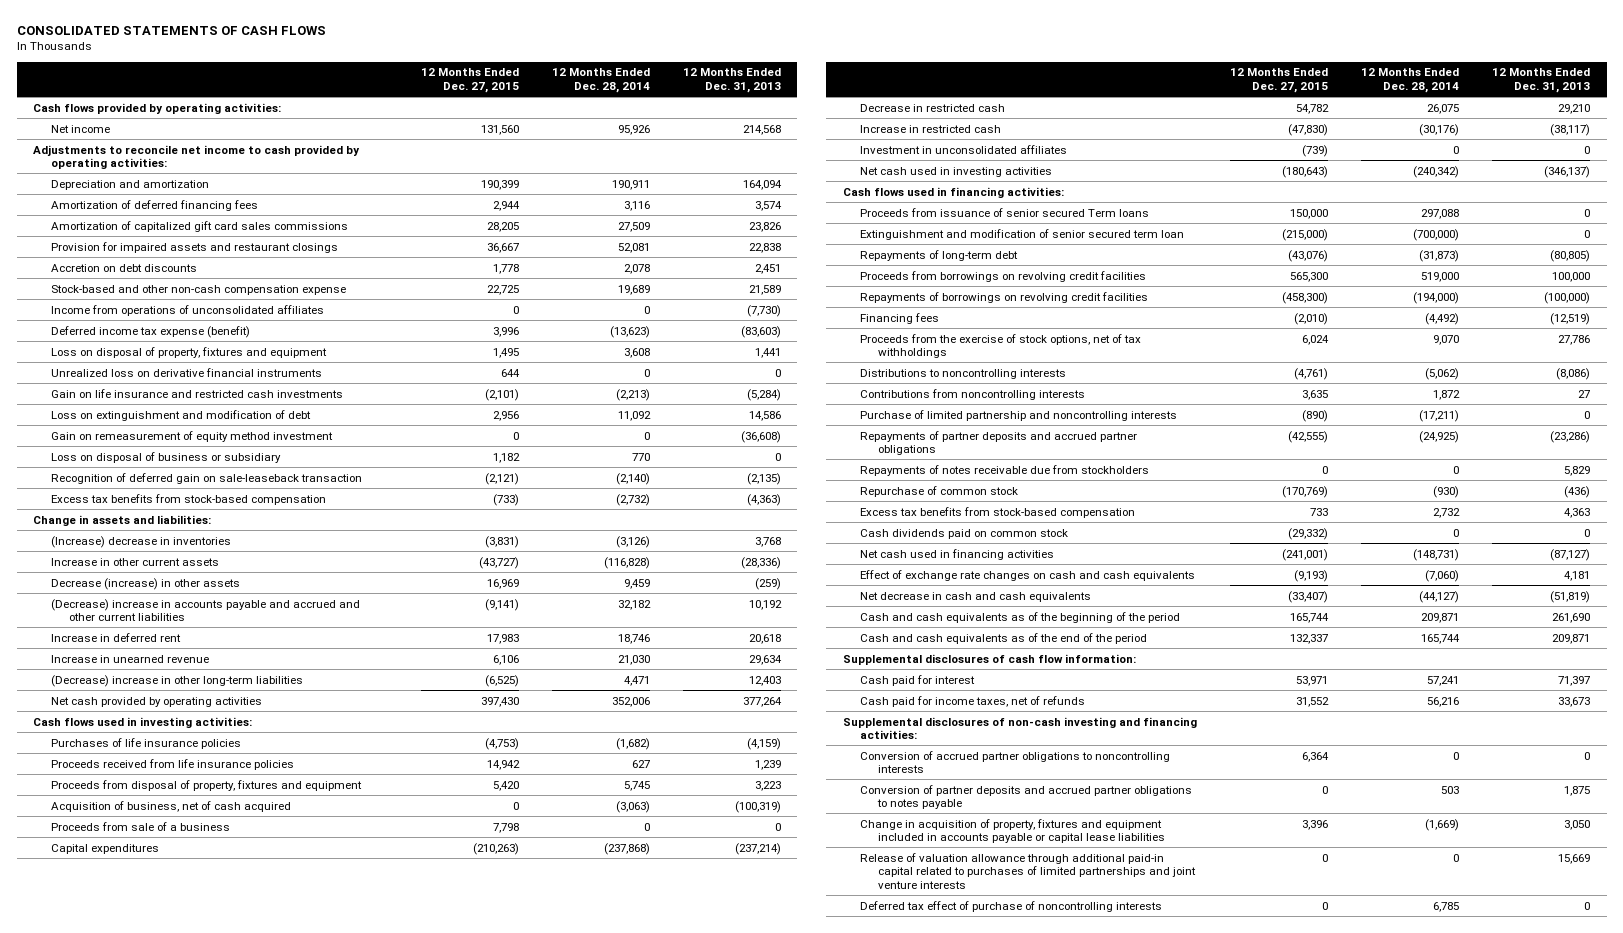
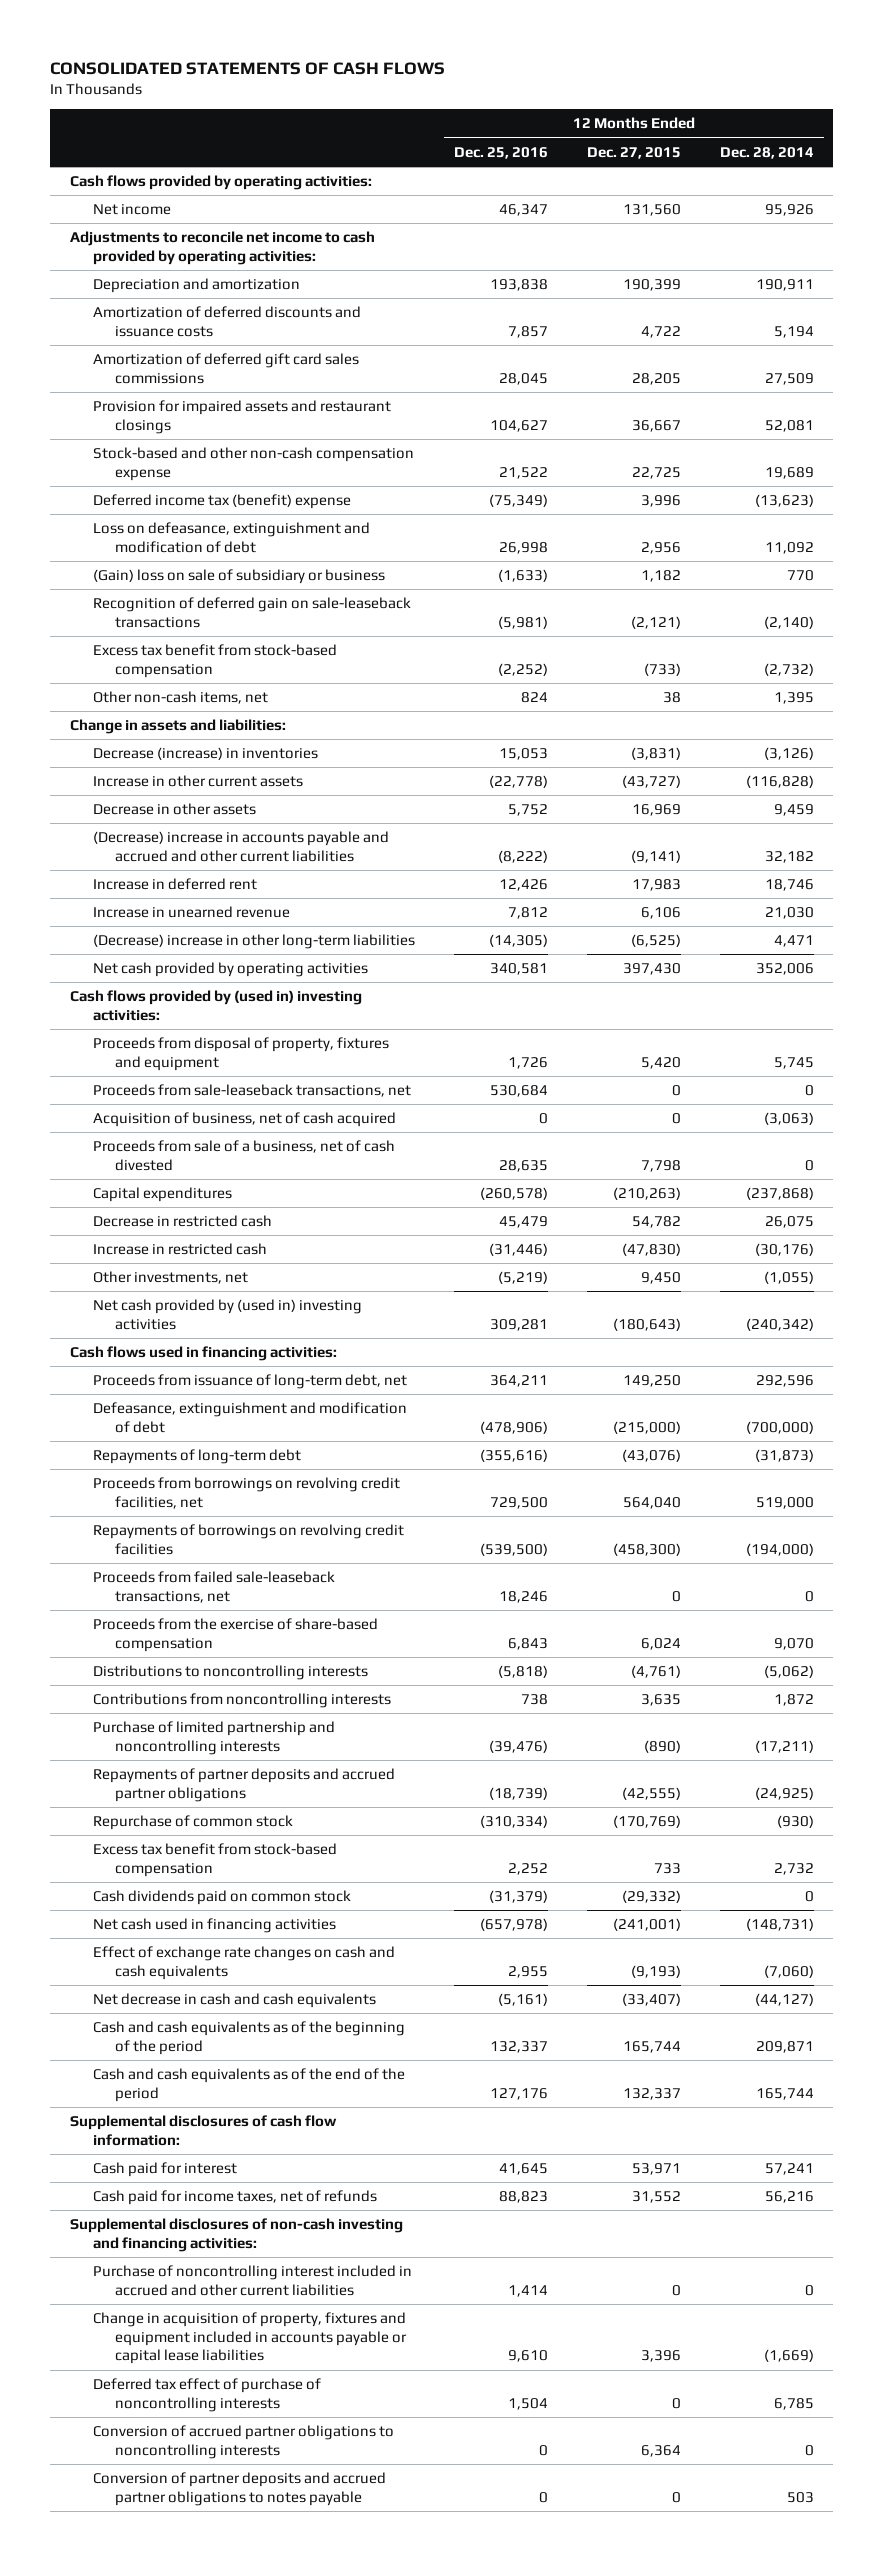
[682,68,781,93] 12 Months Ended Dec. 31, 2013 -> none
none -> [453,146,548,159] Dec. 25, 2016
[51,199,259,211] Amortization of deferred financing fees -> none
none -> [92,306,361,337] Amortization of deferred discounts and issuance costs
[51,220,349,232] Amortization of capitalized gift card sales commissions -> [92,353,359,384] Amortization of deferred gift card sales commissions
[51,263,198,272] Accretion on debt discounts -> none
[51,304,325,316] Income from operations of unconsolidated affiliates -> none
[51,346,328,358] Loss on disposal of property, fixtures and equipment -> none
[51,367,323,377] Unrealized loss on derivative financial instruments -> none
[51,388,344,398] Gain on life insurance and restricted cash investments -> none
[51,430,334,442] Gain on remeasurement of equity method investment -> none
[51,325,251,338] Deferred income tax expense (benefit) -> [92,494,351,510] Deferred income tax (benefit) expense
[51,409,312,421] Loss on extinguishment and modification of debt -> [92,522,370,553] Loss on defeasance, extinguishment and modification of debt
[51,451,282,463] Loss on disposal of business or subsidiary -> [92,569,385,585] (Gain) loss on sale of subsidiary or business
[51,472,363,484] Recognition of deferred gain on sale-leaseback transaction -> [92,597,411,628] Recognition of deferred gain on sale-leaseback transactions
[51,493,327,505] Excess tax benefits from stock-based compensation -> [92,644,337,678] Excess tax benefit from stock-based compensation
none -> [92,691,268,705] Other non-cash items, net
[51,535,232,548] (Increase) decrease in inventories -> [92,747,318,761] Decrease (increase) in inventories
[51,577,241,590] Decrease (increase) in other assets -> [92,803,256,816] Decrease in other assets
[51,737,242,749] Purchases of life insurance policies -> none
[51,758,295,770] Proceeds received from life insurance policies -> none
[33,716,253,728] Cash flows used in investing activities: -> [69,990,362,1021] Cash flows provided by (used in) investing activities:
none -> [92,1084,411,1098] Proceeds from sale-leaseback transactions, net
[51,821,231,831] Proceeds from sale of a business -> [92,1140,395,1171] Proceeds from sale of a business, net of cash divested
[860,144,1068,154] Investment in unconsolidated affiliates -> none
none -> [92,1271,248,1285] Other investments, net
[860,166,1053,177] Net cash used in investing activities -> [92,1299,362,1330] Net cash provided by (used in) investing activities
[860,207,1150,217] Proceeds from issuance of senior secured Term loans -> none
none -> [92,1374,407,1390] Proceeds from issuance of long-term debt, net
[860,228,1185,240] Extinguishment and modification of senior secured term loan -> [92,1402,407,1433] Defeasance, extinguishment and modification of debt
[860,270,1147,282] Proceeds from borrowings on revolving credit facilities -> [92,1477,400,1509] Proceeds from borrowings on revolving credit facilities, net
[1289,271,1328,282] 565,300 -> [622,1496,681,1509] 564,040
[860,312,940,324] Financing fees -> none
none -> [92,1571,335,1603] Proceeds from failed sale-leaseback transactions, net
[860,333,1142,359] Proceeds from the exercise of stock options, net of tax withholdings -> [92,1618,378,1652] Proceeds from the exercise of share-based compensation
[860,464,1150,476] Repayments of notes receivable due from stockholders -> none
[860,506,1136,518] Excess tax benefits from stock-based compensation -> [92,1843,337,1877] Excess tax benefit from stock-based compensation
none -> [92,2265,412,2296] Purchase of noncontrolling interest included in accrued and other current liabilities
[860,852,1197,889] Release of valuation allowance through additional paid-in capital related to purchases of limited partnerships and joint venture interests -> none
[860,750,1171,774] Conversion of accrued partner obligations to noncontrolling interests -> [92,2425,394,2459] Conversion of accrued partner obligations to noncontrolling interests
[860,784,1193,810] Conversion of partner deposits and accrued partner obligations to notes payable -> [92,2472,386,2506] Conversion of partner deposits and accrued partner obligations to notes payable

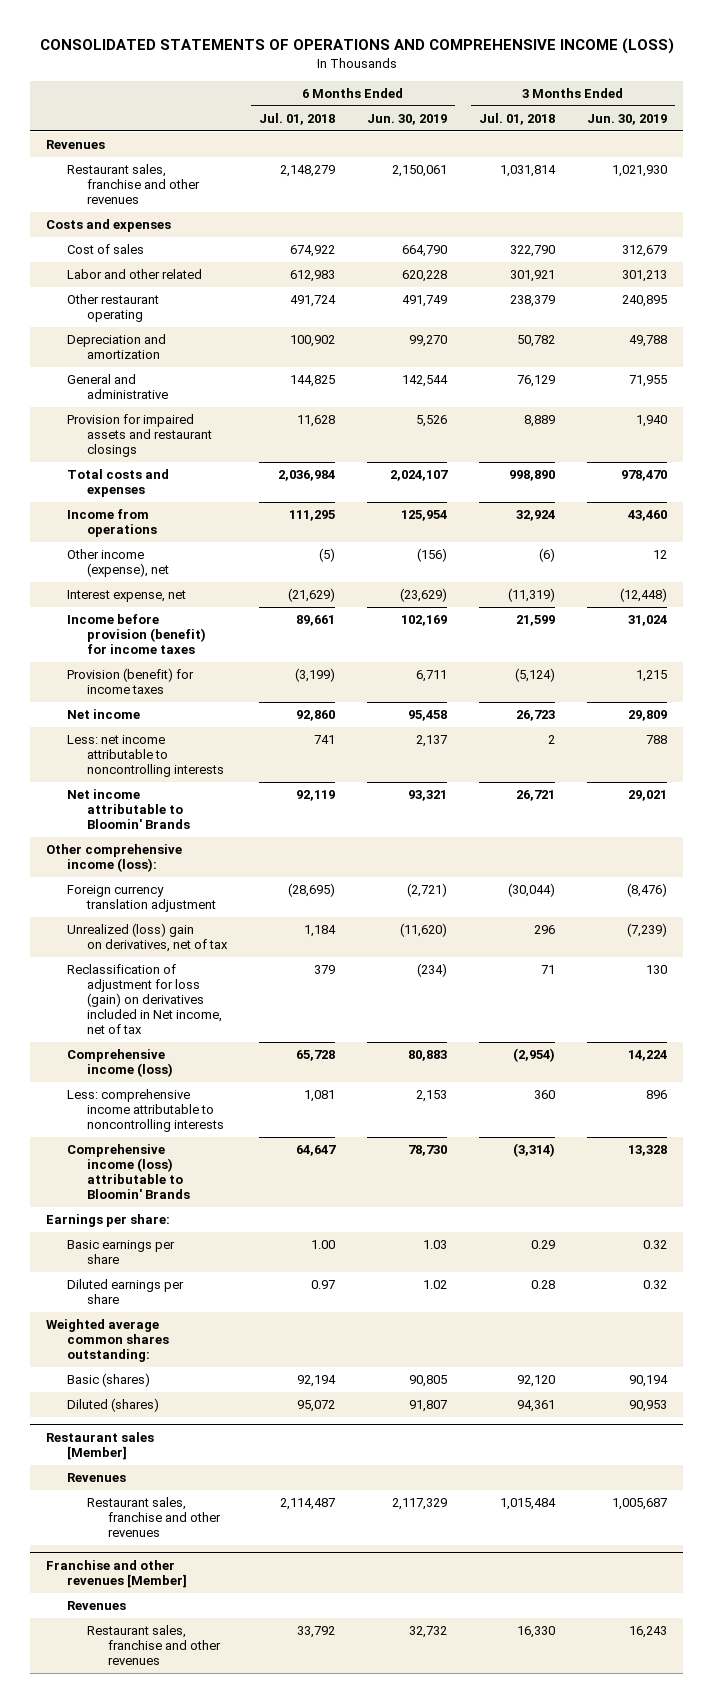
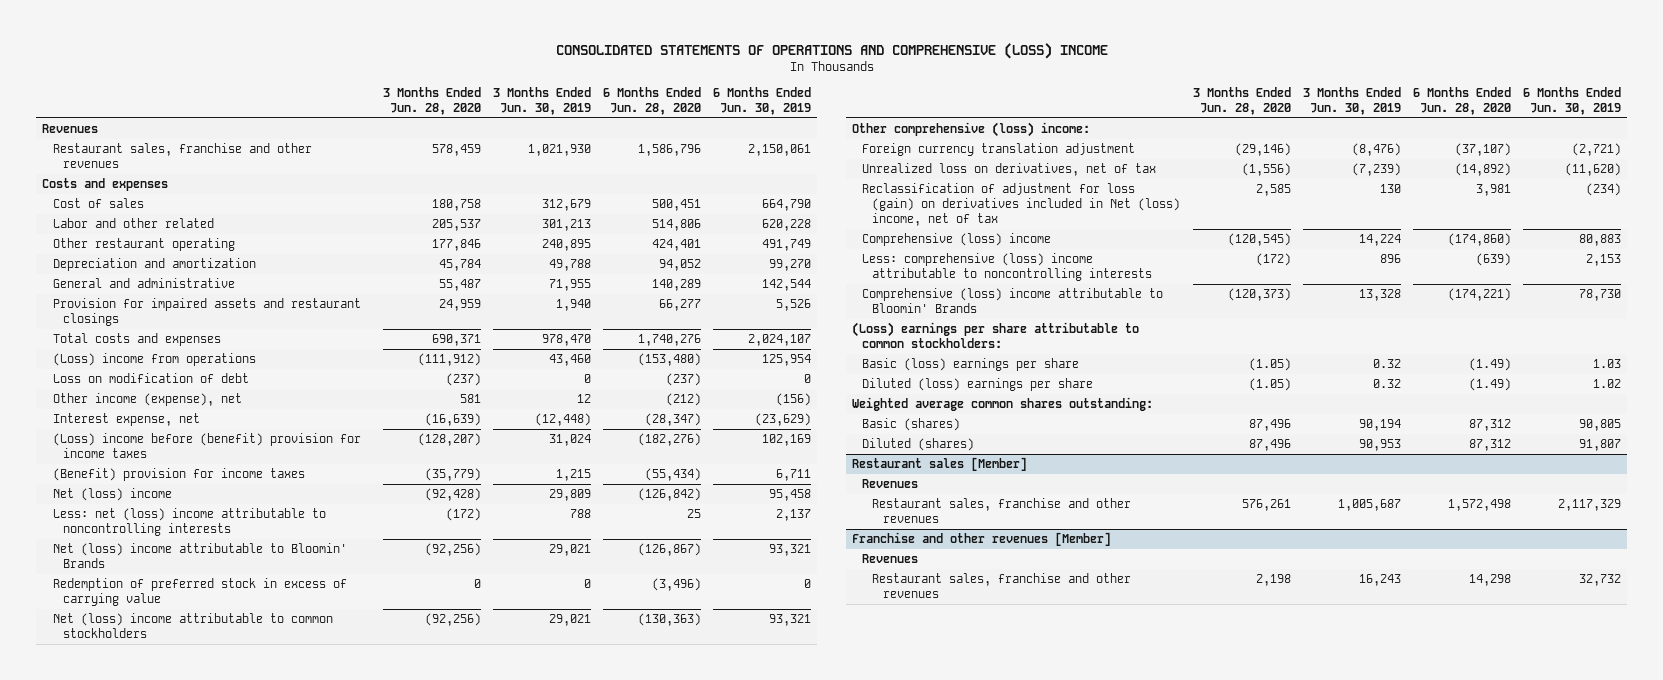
[39,38,674,55] CONSOLIDATED STATEMENTS OF OPERATIONS AND COMPREHENSIVE INCOME (LOSS) -> [555,42,1108,59] CONSOLIDATED STATEMENTS OF OPERATIONS AND COMPREHENSIVE (LOSS) INCOME
[259,112,336,125] Jul. 01, 2018 -> none
[478,112,555,125] Jul. 01, 2018 -> none
none -> [382,86,481,115] 3 Months Ended Jun. 28, 2020
none -> [602,86,701,115] 6 Months Ended Jun. 28, 2020
[66,509,158,538] Income from operations -> [52,353,256,367] (Loss) income from operations
none -> [52,373,249,384] Loss on modification of debt
[66,614,207,655] Income before provision (benefit) for income taxes -> [52,433,361,459] (Loss) income before (benefit) provision for income taxes
[66,668,194,695] Provision (benefit) for income taxes -> [52,468,305,482] (Benefit) provision for income taxes
[66,709,140,720] Net income -> [52,488,172,502] Net (loss) income
[66,735,225,778] Less: net income attributable to noncontrolling interests -> [52,508,326,537] Less: net (loss) income attributable to noncontrolling interests
[66,789,191,830] Net income attributable to Bloomin' Brands -> [52,543,347,569] Net (loss) income attributable to Bloomin' Brands
none -> [52,578,347,607] Redemption of preferred stock in excess of carrying value
none -> [52,613,333,639] Net (loss) income attributable to common stockholders
[46,844,183,873] Other comprehensive income (loss): -> [852,122,1091,138] Other comprehensive (loss) income:
[66,923,229,953] Unrealized (loss) gain on derivatives, net of tax -> [862,163,1157,177] Unrealized loss on derivatives, net of tax
[66,964,223,1035] Reclassification of adjustment for loss (gain) on derivatives included in Net income, net of tax -> [862,183,1181,226] Reclassification of adjustment for loss (gain) on derivatives included in Net (loss) income, net of tax
[66,1049,174,1078] Comprehensive income (loss) -> [862,233,1052,247] Comprehensive (loss) income
[66,1089,225,1133] Less: comprehensive income attributable to noncontrolling interests -> [862,253,1153,282] Less: comprehensive (loss) income attributable to noncontrolling interests
[66,1144,191,1200] Comprehensive income (loss) attributable to Bloomin' Brands -> [862,288,1164,314] Comprehensive (loss) income attributable to Bloomin' Brands
[46,1214,171,1228] Earnings per share: -> [852,322,1140,349] (Loss) earnings per share attributable to common stockholders:
[66,1240,175,1265] Basic earnings per share -> [862,358,1080,372] Basic (loss) earnings per share
[66,1279,184,1305] Diluted earnings per share -> [862,378,1094,392] Diluted (loss) earnings per share

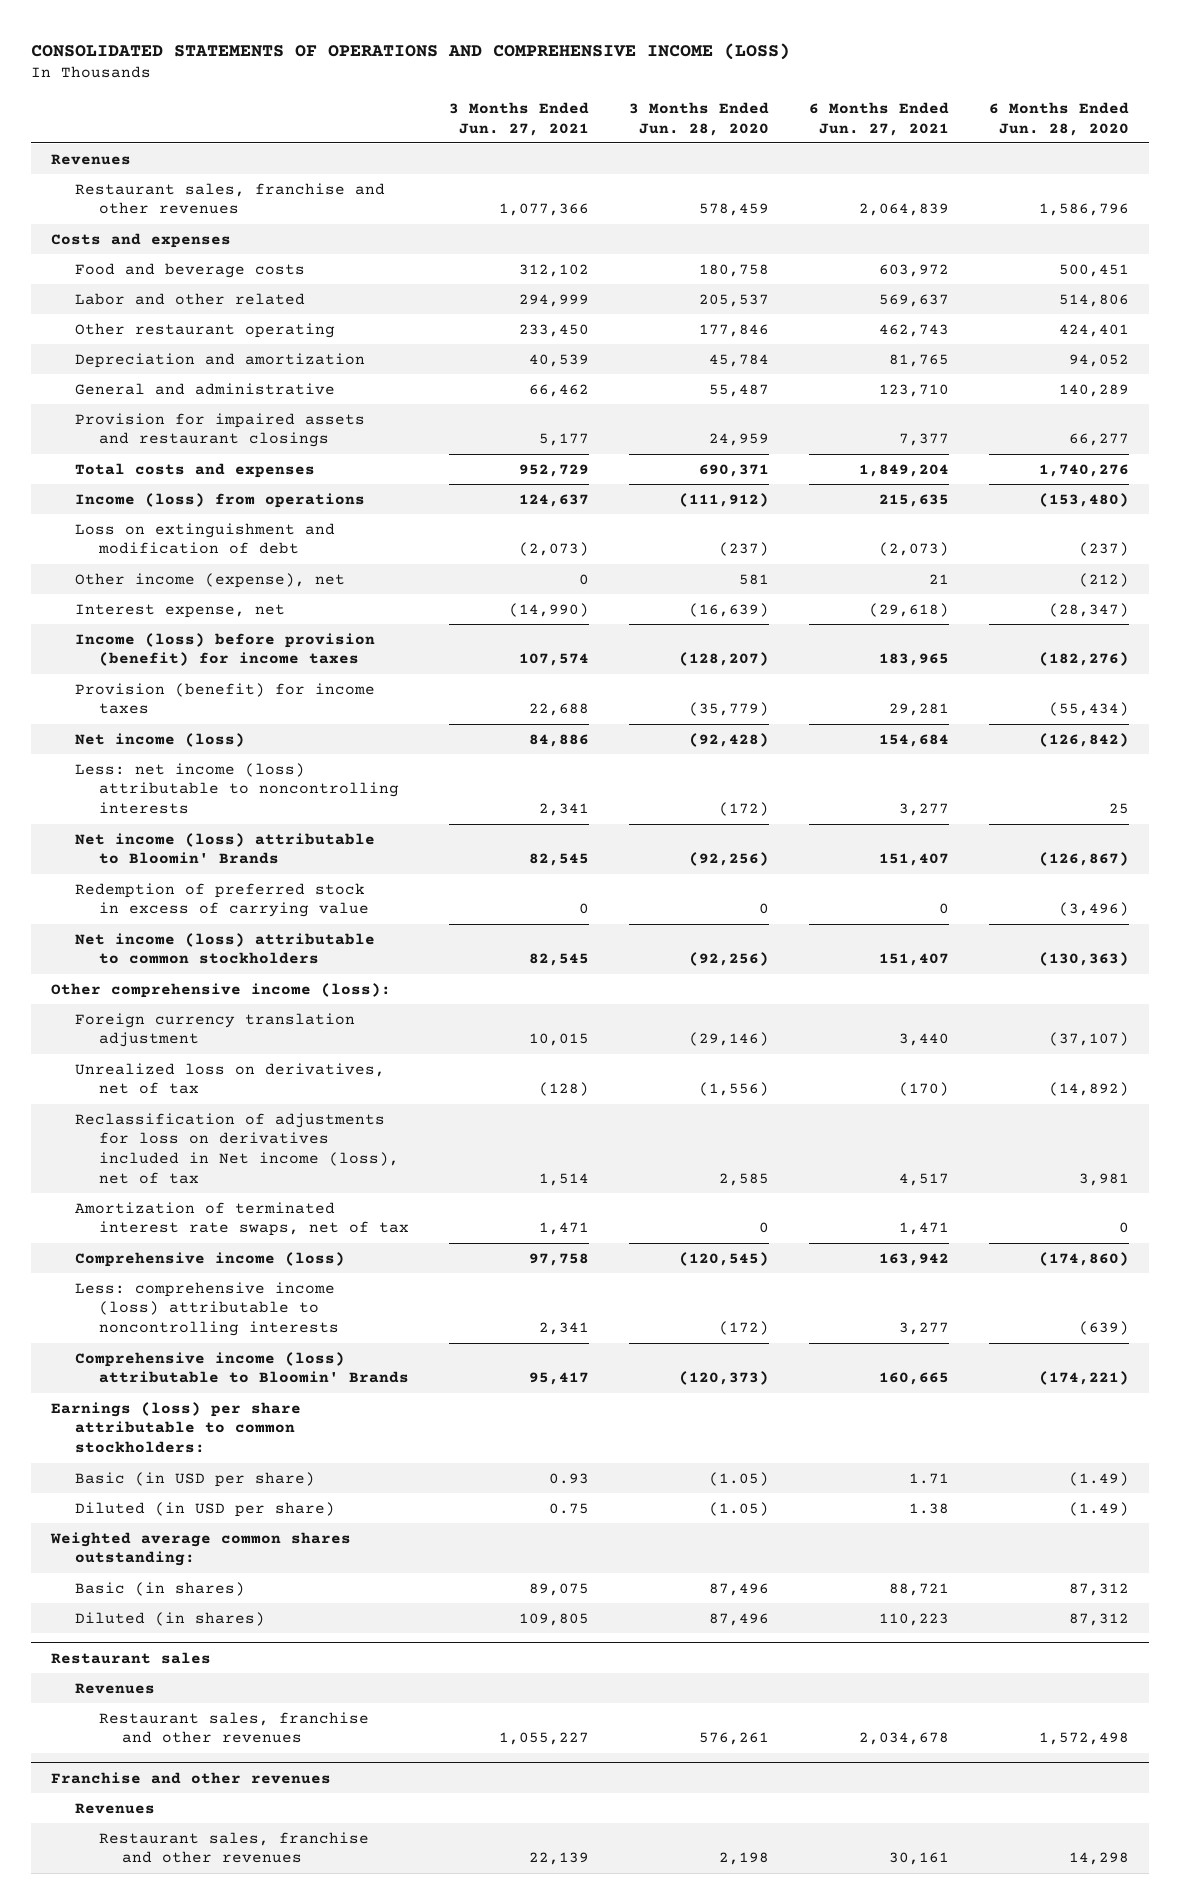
[555,42,1108,59] CONSOLIDATED STATEMENTS OF OPERATIONS AND COMPREHENSIVE (LOSS) INCOME -> [30,42,790,60] CONSOLIDATED STATEMENTS OF OPERATIONS AND COMPREHENSIVE INCOME (LOSS)
[492,86,591,115] 3 Months Ended Jun. 30, 2019 -> none
[712,86,811,115] 6 Months Ended Jun. 30, 2019 -> none
none -> [448,101,589,136] 3 Months Ended Jun. 27, 2021
none -> [808,101,949,136] 6 Months Ended Jun. 27, 2021
[52,198,144,209] Cost of sales -> [74,262,305,278] Food and beverage costs
[52,353,256,367] (Loss) income from operations -> [74,492,365,508] Income (loss) from operations
[52,373,249,384] Loss on modification of debt -> [74,522,335,555] Loss on extinguishment and modification of debt
[52,433,361,459] (Loss) income before (benefit) provision for income taxes -> [74,632,375,667] Income (loss) before provision (benefit) for income taxes
[52,468,305,482] (Benefit) provision for income taxes -> [74,682,375,715] Provision (benefit) for income taxes
[52,488,172,502] Net (loss) income -> [74,732,245,747] Net income (loss)
[52,508,326,537] Less: net (loss) income attributable to noncontrolling interests -> [74,762,399,815] Less: net income (loss) attributable to noncontrolling interests
[52,543,347,569] Net (loss) income attributable to Bloomin' Brands -> [74,832,375,865] Net income (loss) attributable to Bloomin' Brands
[52,613,333,639] Net (loss) income attributable to common stockholders -> [74,932,375,965] Net income (loss) attributable to common stockholders
[852,122,1091,138] Other comprehensive (loss) income: -> [50,982,391,998] Other comprehensive income (loss):
[862,183,1181,226] Reclassification of adjustment for loss (gain) on derivatives included in Net (loss) income, net of tax -> [74,1112,399,1184] Reclassification of adjustments for loss on derivatives included in Net income (loss), net of tax
none -> [74,1201,409,1237] Amortization of terminated interest rate swaps, net of tax
[862,233,1052,247] Comprehensive (loss) income -> [74,1251,345,1267] Comprehensive income (loss)
[862,253,1153,282] Less: comprehensive (loss) income attributable to noncontrolling interests -> [74,1281,339,1337] Less: comprehensive income (loss) attributable to noncontrolling interests
[862,288,1164,314] Comprehensive (loss) income attributable to Bloomin' Brands -> [74,1351,409,1384] Comprehensive income (loss) attributable to Bloomin' Brands
[852,322,1140,349] (Loss) earnings per share attributable to common stockholders: -> [50,1401,301,1454] Earnings (loss) per share attributable to common stockholders:
[862,358,1080,372] Basic (loss) earnings per share -> [74,1471,315,1487] Basic (in USD per share)
[862,378,1094,392] Diluted (loss) earnings per share -> [74,1501,335,1517] Diluted (in USD per share)
[862,418,961,432] Basic (shares) -> [74,1581,245,1596] Basic (in shares)
[862,438,975,452] Diluted (shares) -> [74,1611,265,1626] Diluted (in shares)
[852,457,1028,472] Restaurant sales [Member] -> [50,1651,211,1664] Restaurant sales
[852,532,1112,547] Franchise and other revenues [Member] -> [50,1771,331,1784] Franchise and other revenues

